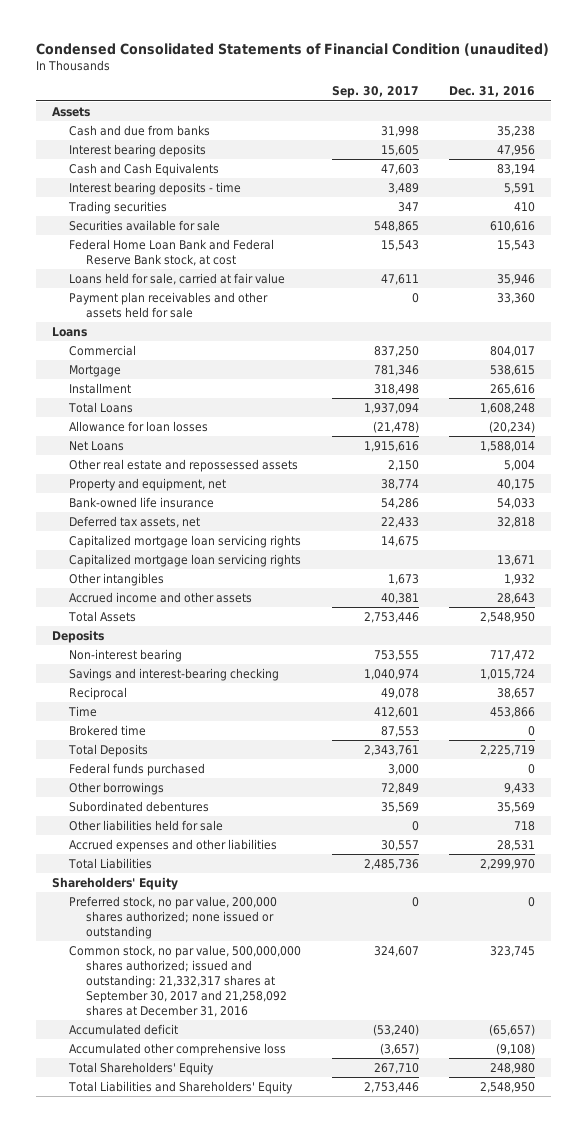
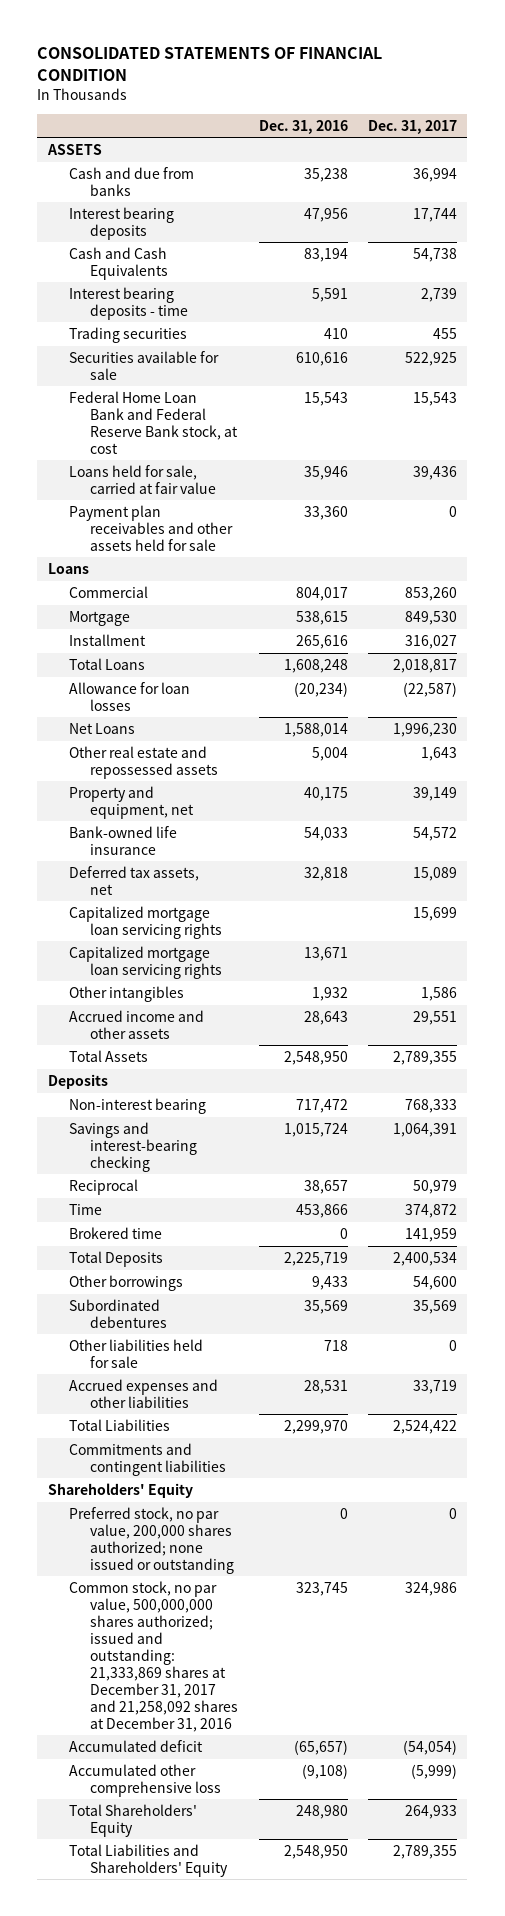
[36,43,550,57] Condensed Consolidated Statements of Financial Condition (unaudited) -> [37,47,383,81] CONSOLIDATED STATEMENTS OF FINANCIAL CONDITION
[331,86,419,99] Sep. 30, 2017 -> none
none -> [368,119,458,134] Dec. 31, 2017
[51,106,90,117] Assets -> [46,143,102,155] ASSETS
[68,762,205,776] Federal funds purchased -> none
none -> [68,1442,227,1476] Commitments and contingent liabilities
[68,944,301,1017] Common stock, no par value, 500,000,000 shares authorized; issued and outstanding: 21,332,317 shares at September 30, 2017 and 21,258,092 shares at December 31, 2016 -> [68,1580,239,1732] Common stock, no par value, 500,000,000 shares authorized; issued and outstanding: 21,333,869 shares at December 31, 2017 and 21,258,092 shares at December 31, 2016

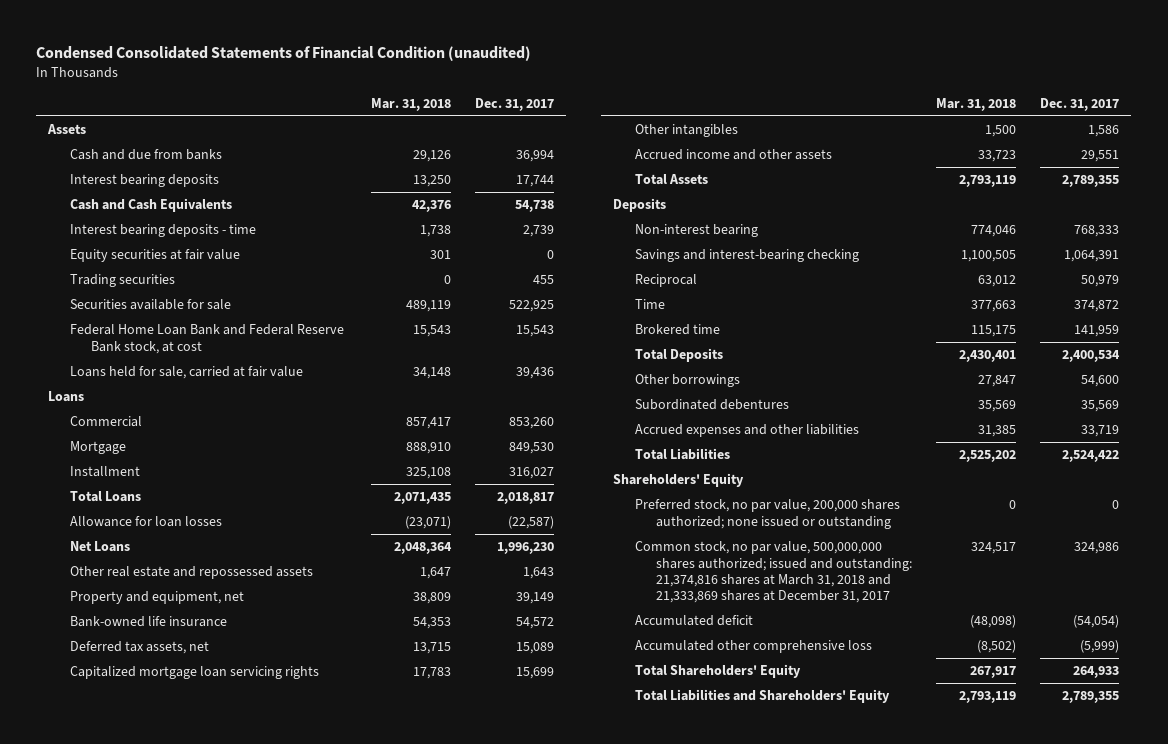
[37,47,383,81] CONSOLIDATED STATEMENTS OF FINANCIAL CONDITION -> [36,45,532,61] Condensed Consolidated Statements of Financial Condition (unaudited)
[258,119,348,134] Dec. 31, 2016 -> none
none -> [371,97,452,111] Mar. 31, 2018
[46,143,102,155] ASSETS -> [47,124,87,135] Assets
none -> [69,249,240,263] Equity securities at fair value
[68,504,234,551] Payment plan receivables and other assets held for sale -> none
[68,945,223,979] Capitalized mortgage loan servicing rights -> none
[68,1338,203,1368] Other liabilities held for sale -> none
[68,1442,227,1476] Commitments and contingent liabilities -> none
[68,1580,239,1732] Common stock, no par value, 500,000,000 shares authorized; issued and outstanding: 21,333,869 shares at December 31, 2017 and 21,258,092 shares at December 31, 2016 -> [634,541,913,604] Common stock, no par value, 500,000,000 shares authorized; issued and outstanding: 21,374,816 shares at March 31, 2018 and 21,333,869 shares at December 31, 2017

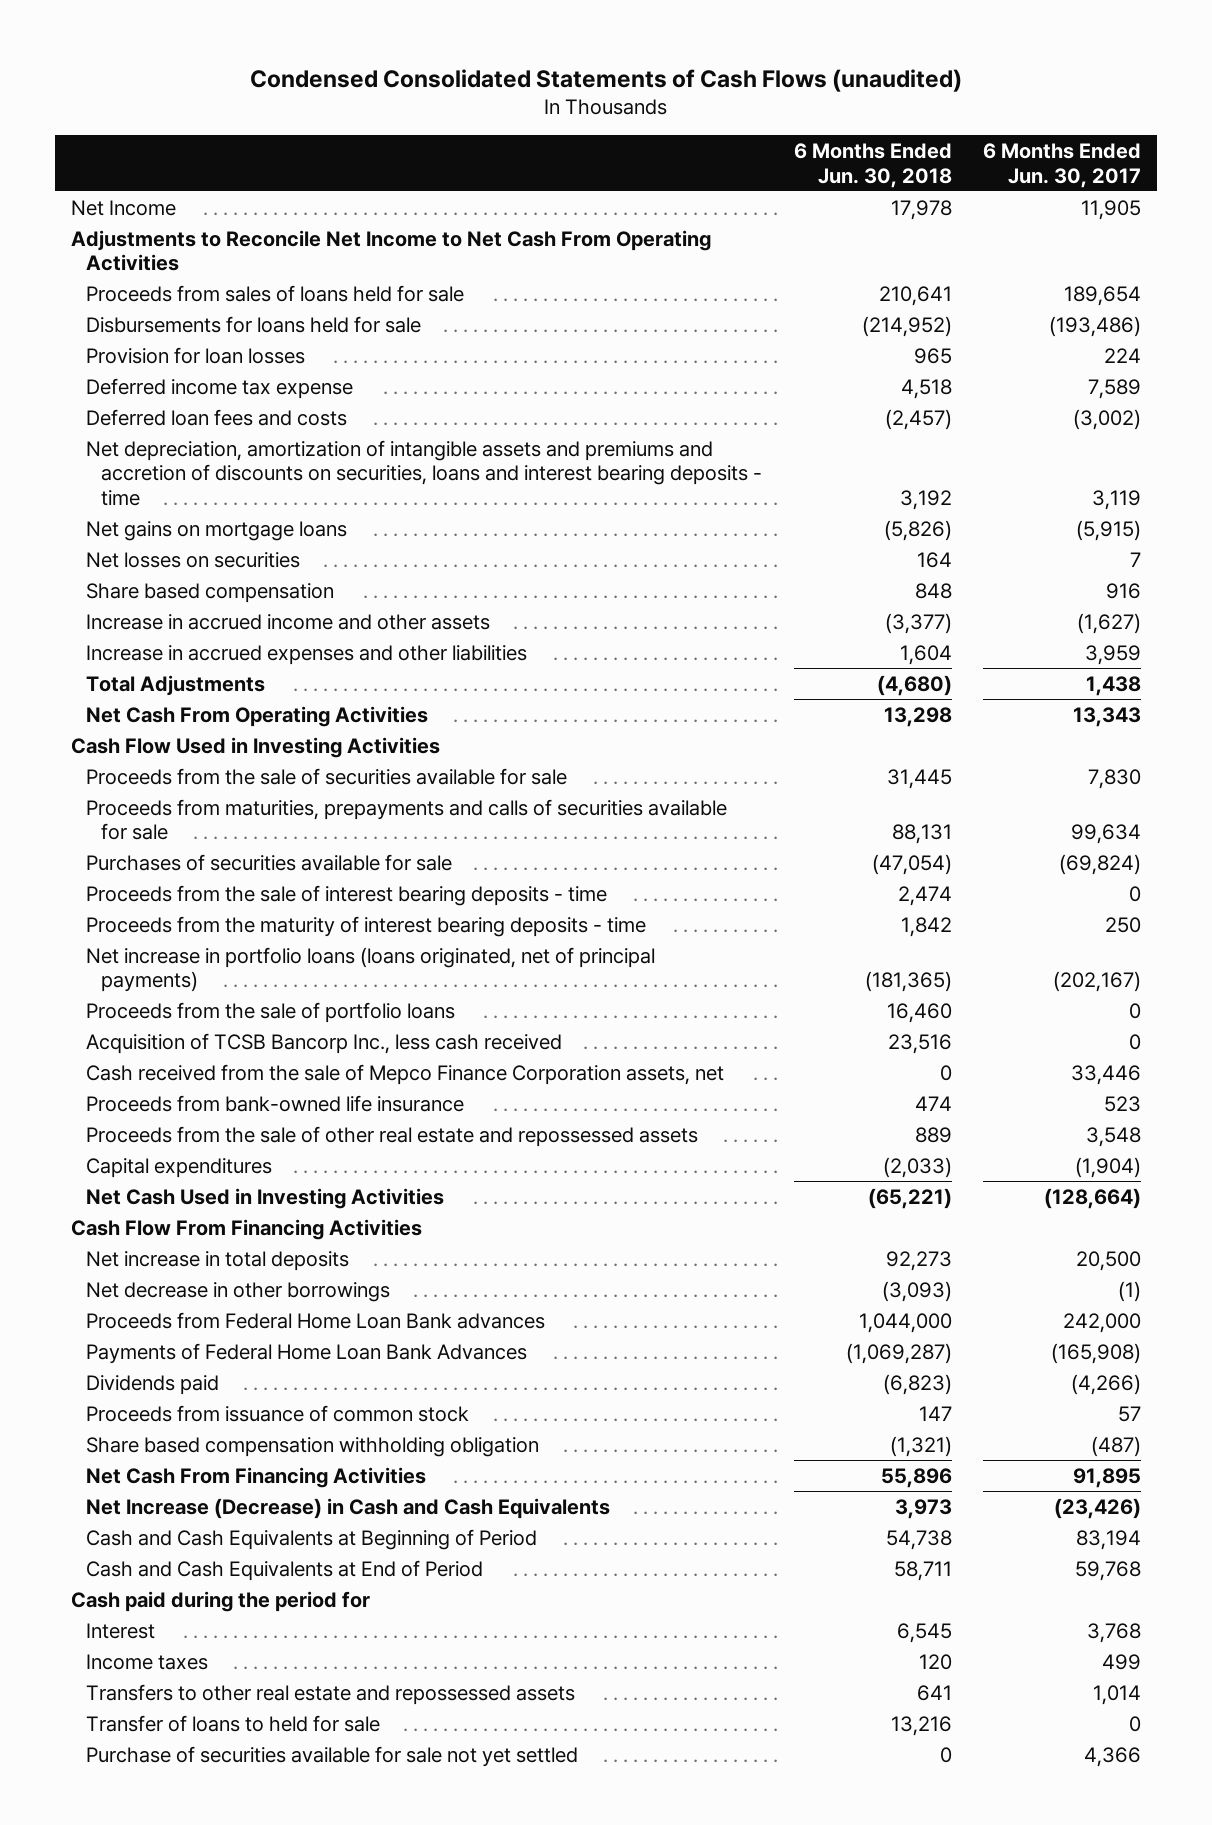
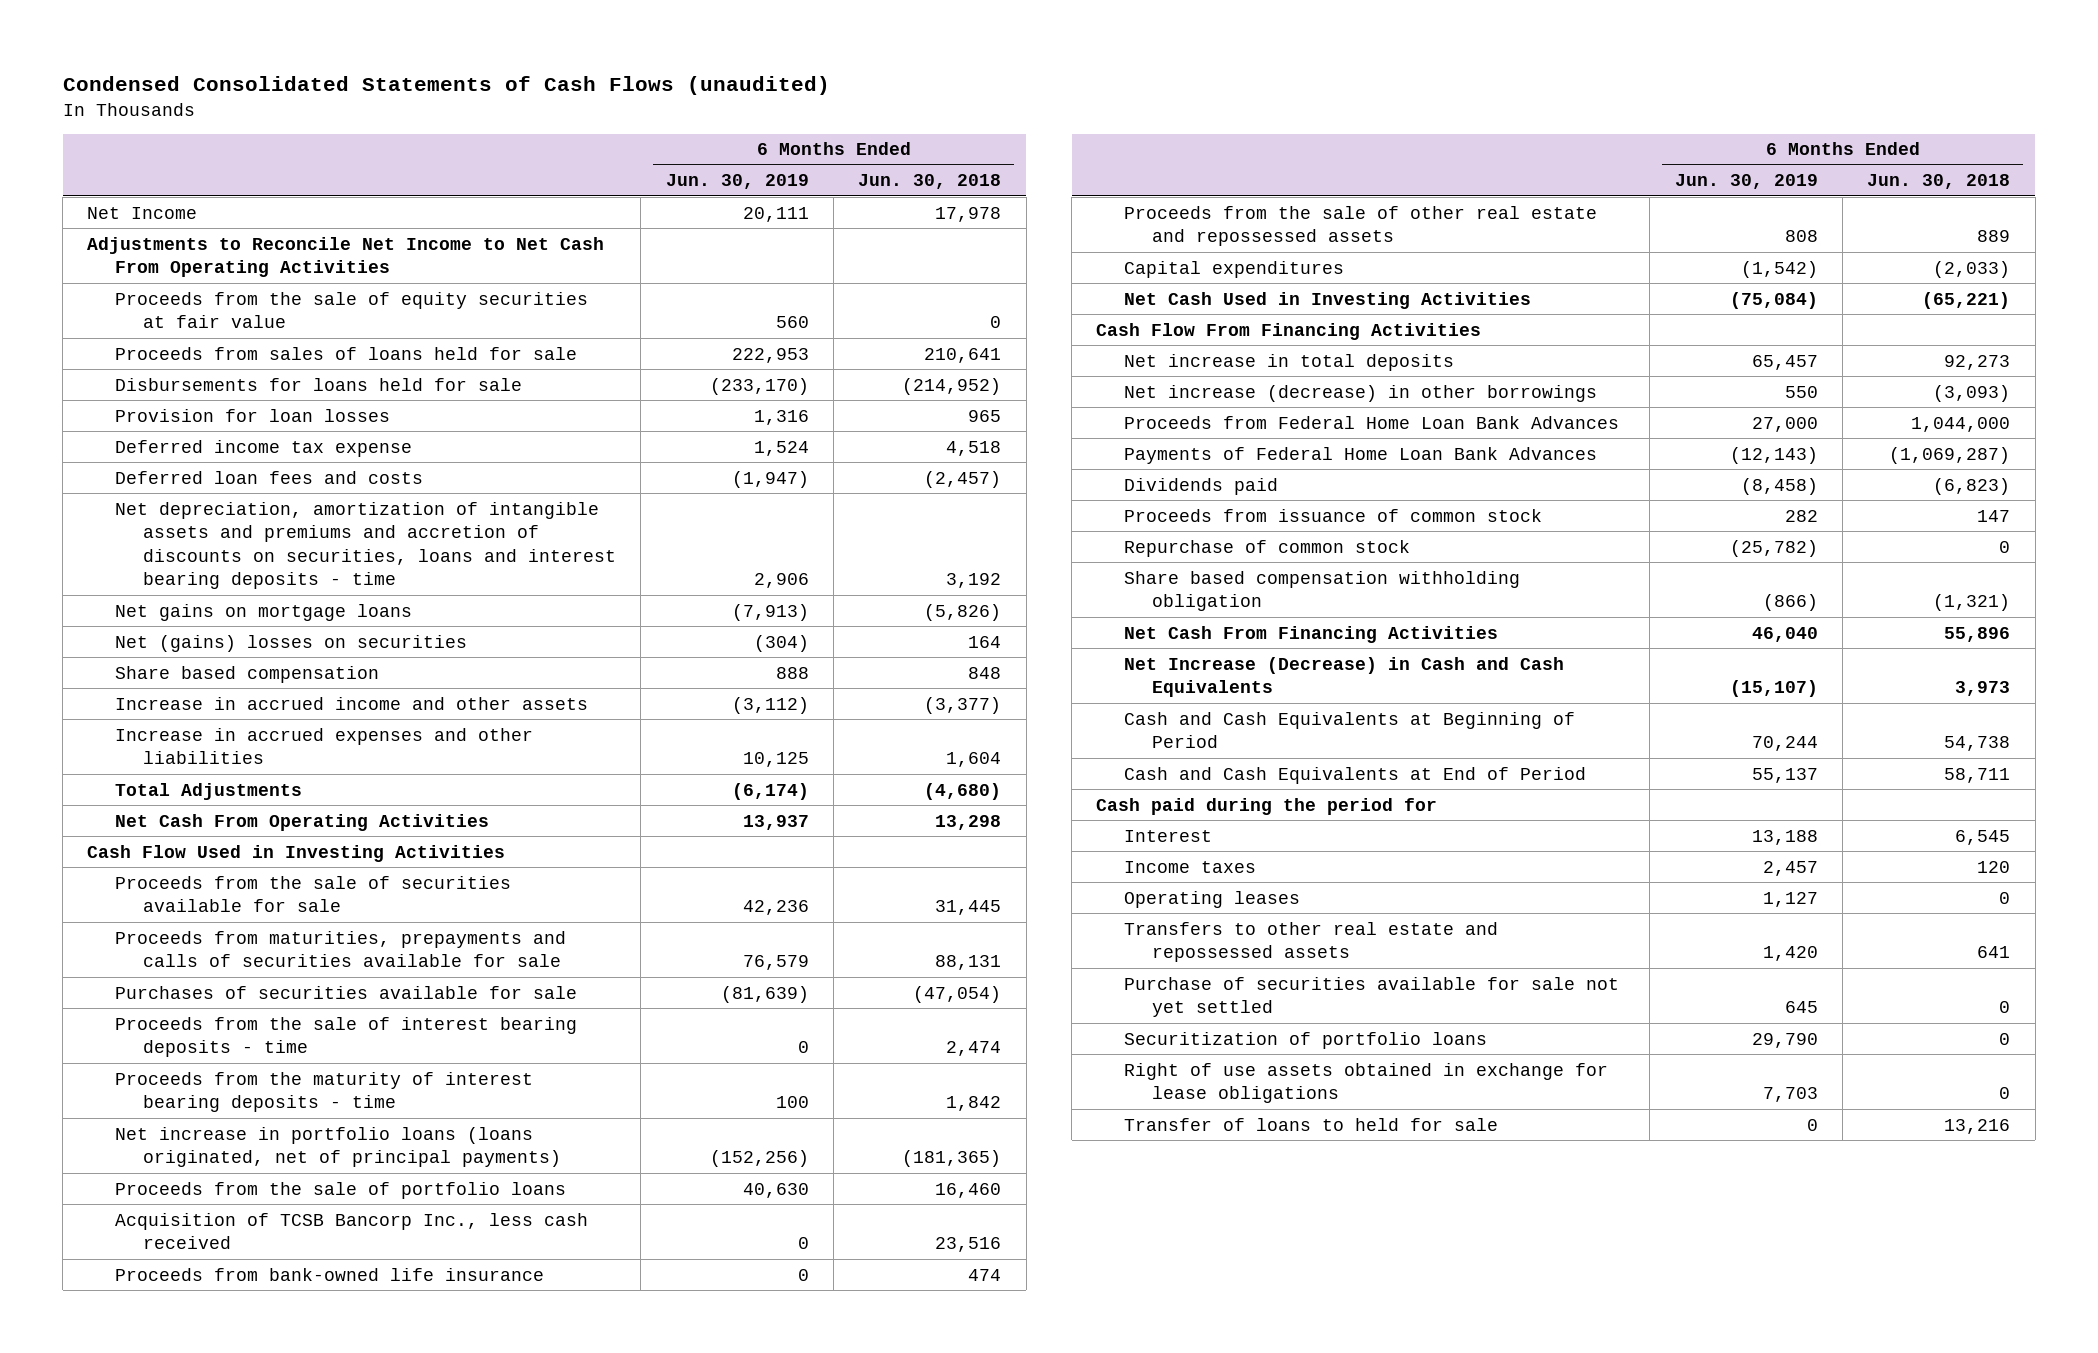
[983,142,1142,188] 6 Months Ended Jun. 30, 2017 -> none
none -> [665,174,809,190] Jun. 30, 2019
none -> [115,291,589,329] Proceeds from the sale of equity securities at fair value
[85,551,300,568] Net losses on securities -> [115,634,468,652] Net (gains) losses on securities
[85,1063,724,1085] Cash received from the sale of Mepco Finance Corporation assets, net -> none
[85,1281,390,1302] Net decrease in other borrowings -> [1124,384,1598,402] Net increase (decrease) in other borrowings
[85,1311,545,1329] Proceeds from Federal Home Loan Bank advances -> [1124,415,1620,429] Proceeds from Federal Home Loan Bank Advances
none -> [1124,539,1411,557] Repurchase of common stock
none -> [1124,890,1301,908] Operating leases
none -> [1124,1031,1488,1049] Securitization of portfolio loans
none -> [1124,1062,1609,1104] Right of use assets obtained in exchange for lease obligations
[85,1714,380,1732] Transfer of loans to held for sale -> [1124,1117,1499,1131] Transfer of loans to held for sale

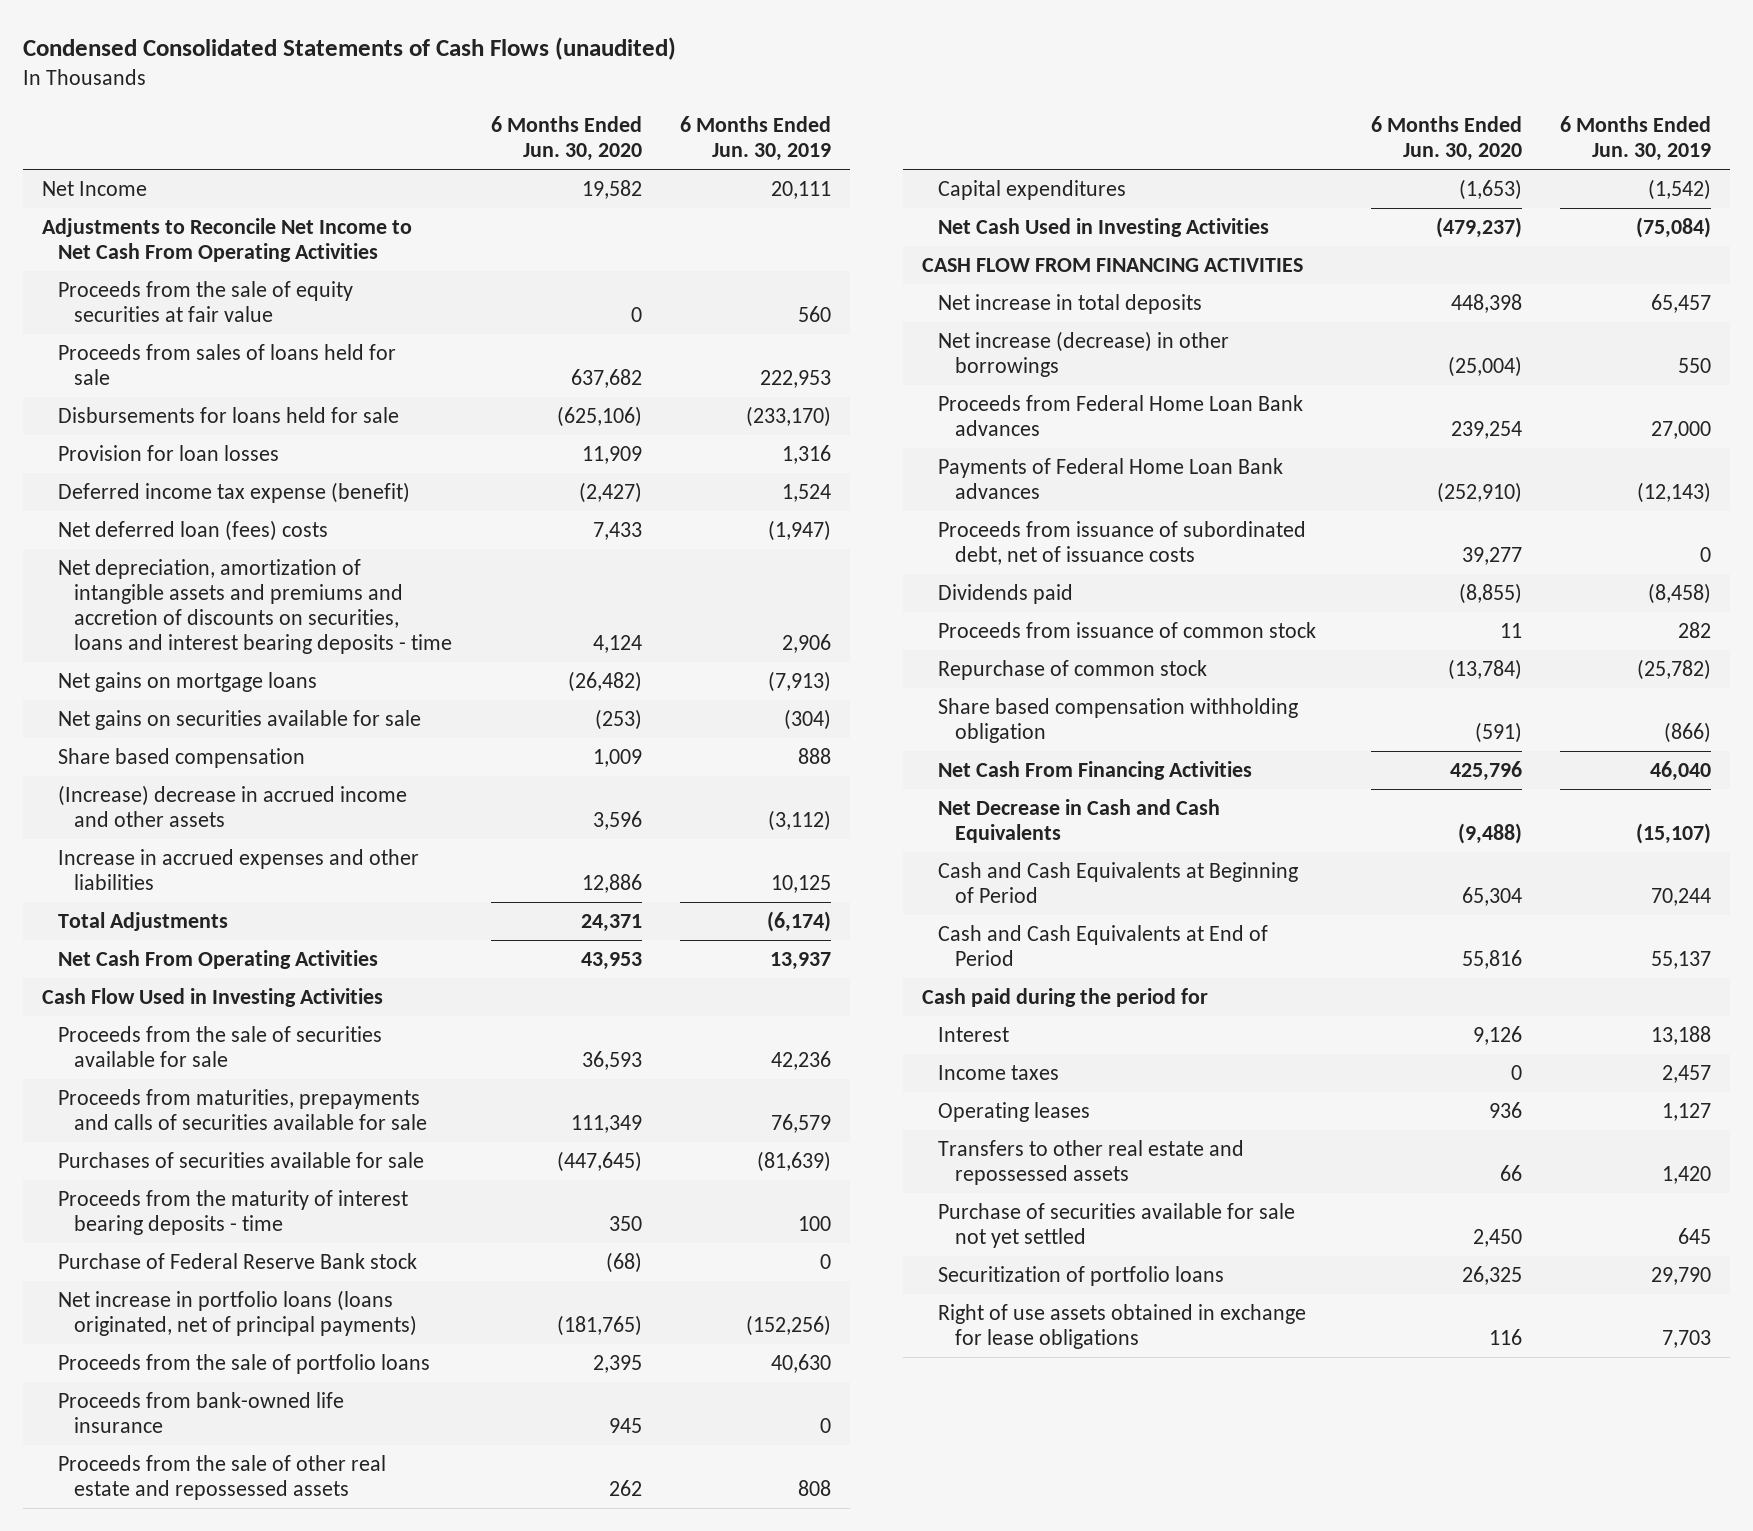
[858,174,1002,190] Jun. 30, 2018 -> none
none -> [490,116,642,161] 6 Months Ended Jun. 30, 2020
[115,439,413,457] Deferred income tax expense -> [58,482,411,504] Deferred income tax expense (benefit)
[115,470,424,484] Deferred loan fees and costs -> [58,520,329,542] Net deferred loan (fees) costs
[115,634,468,652] Net (gains) losses on securities -> [58,710,422,731] Net gains on securities available for sale
[115,696,589,710] Increase in accrued income and other assets -> [58,785,408,828] (Increase) decrease in accrued income and other assets
[115,1016,578,1058] Proceeds from the sale of interest bearing deposits - time -> none
none -> [58,1253,418,1270] Purchase of Federal Reserve Bank stock
[115,1212,589,1250] Acquisition of TCSB Bancorp Inc., less cash received -> none
[1096,322,1482,340] Cash Flow From Financing Activities -> [922,258,1304,273] CASH FLOW FROM FINANCING ACTIVITIES
[1124,415,1620,429] Proceeds from Federal Home Loan Bank Advances -> [938,395,1304,437] Proceeds from Federal Home Loan Bank advances
[1124,446,1598,464] Payments of Federal Home Loan Bank Advances -> [938,458,1284,500] Payments of Federal Home Loan Bank advances
none -> [938,521,1307,566] Proceeds from issuance of subordinated debt, net of issuance costs
[1124,656,1565,698] Net Increase (Decrease) in Cash and Cash Equivalents -> [938,799,1221,844] Net Decrease in Cash and Cash Equivalents
[1124,1117,1499,1131] Transfer of loans to held for sale -> none

